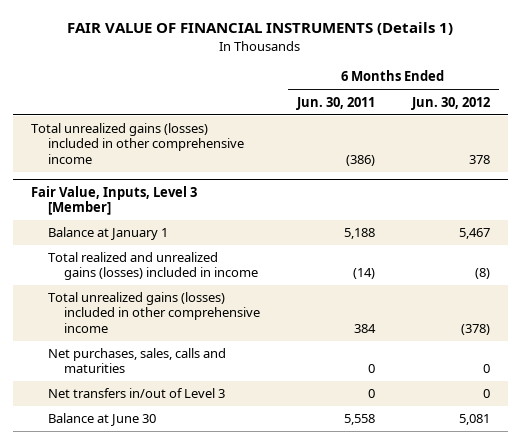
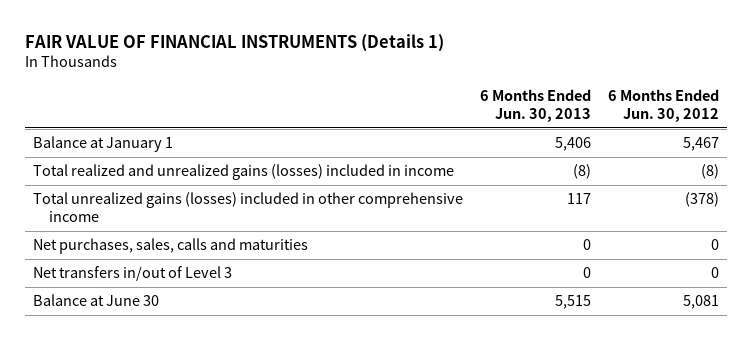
[296,96,376,110] Jun. 30, 2011 -> none
none -> [480,89,592,123] 6 Months Ended Jun. 30, 2013
[31,123,244,164] Total unrealized gains (losses) included in other comprehensive income -> none
[31,185,198,216] Fair Value, Inputs, Level 3 [Member] -> none

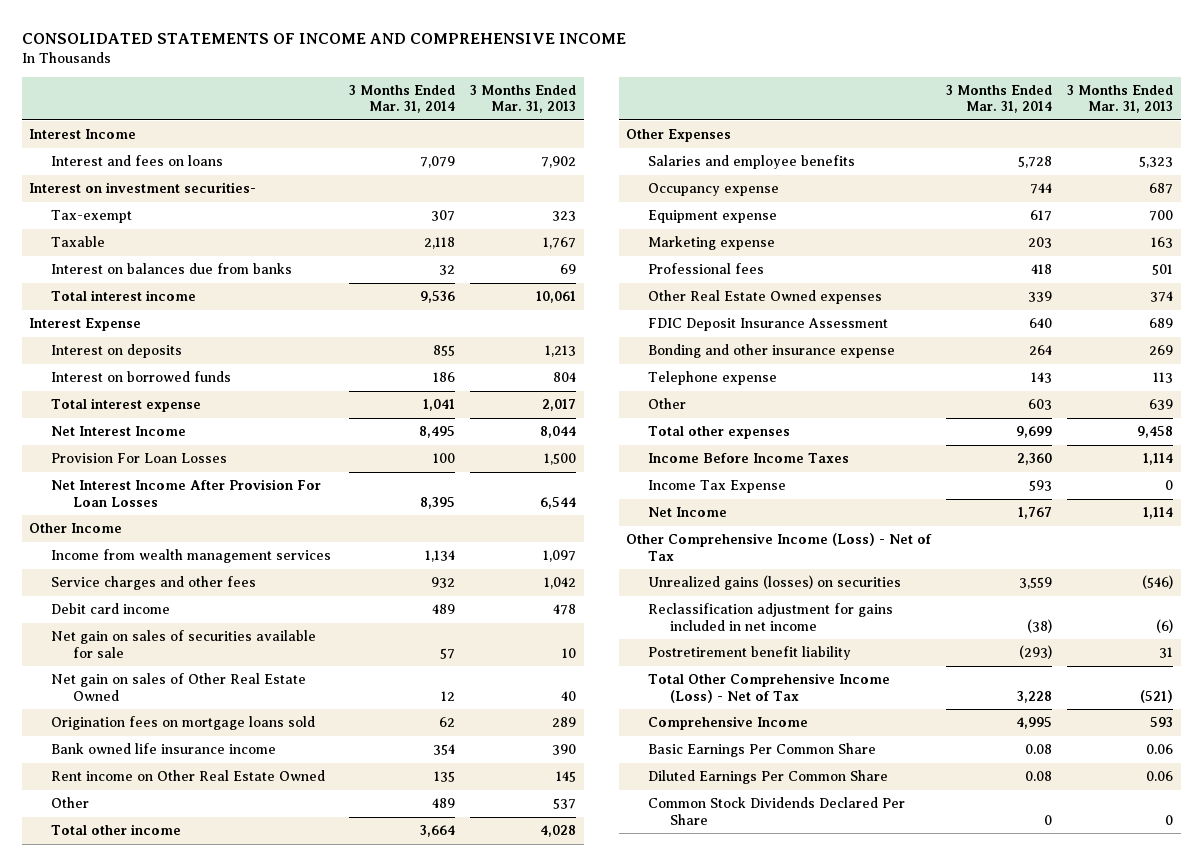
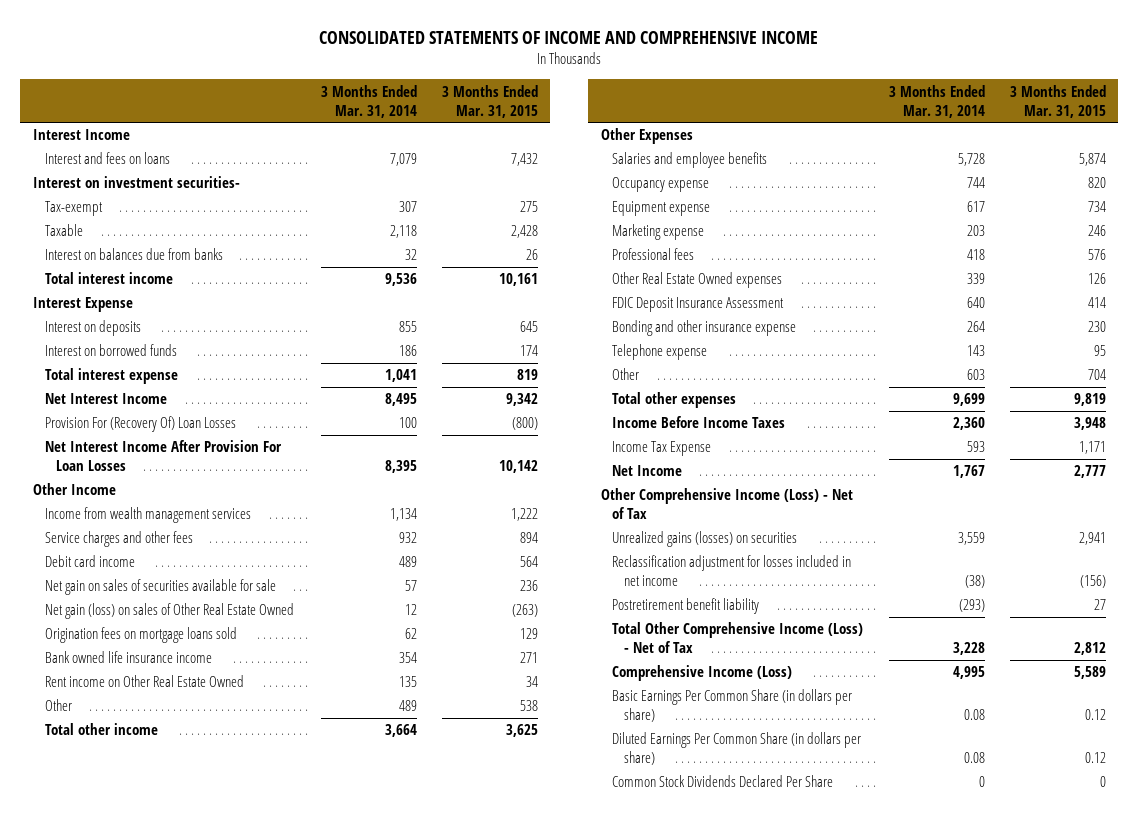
[470,84,577,114] 3 Months Ended Mar. 31, 2013 -> none
none -> [441,84,538,118] 3 Months Ended Mar. 31, 2015
[51,453,228,464] Provision For Loan Losses -> [44,416,236,433] Provision For (Recovery Of) Loan Losses
[51,673,307,701] Net gain on sales of Other Real Estate Owned -> [44,603,294,620] Net gain (loss) on sales of Other Real Estate Owned
[647,603,893,631] Reclassification adjustment for gains included in net income -> [612,555,852,587] Reclassification adjustment for losses included in net income
[647,716,808,731] Comprehensive Income -> [612,665,793,682] Comprehensive Income (Loss)
[647,743,876,758] Basic Earnings Per Common Share -> [612,689,853,723] Basic Earnings Per Common Share (in dollars per share)
[647,770,888,785] Diluted Earnings Per Common Share -> [612,732,862,766] Diluted Earnings Per Common Share (in dollars per share)

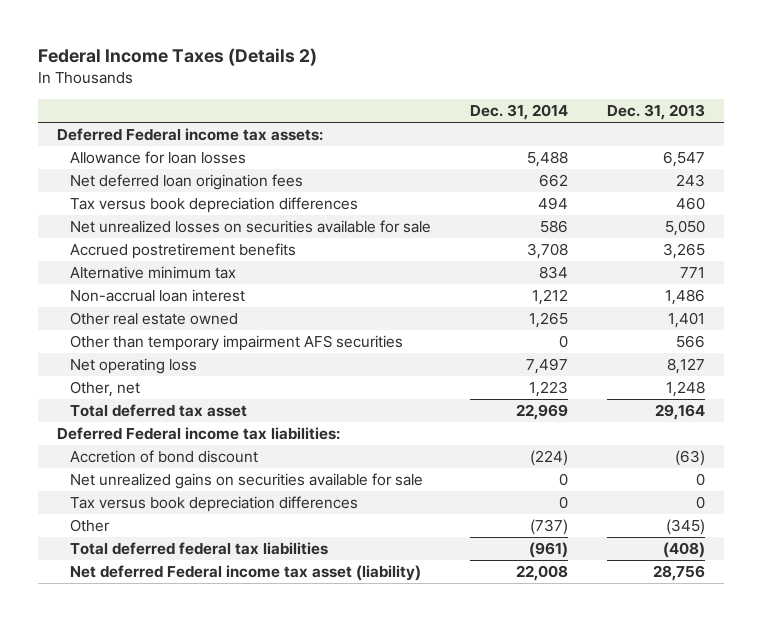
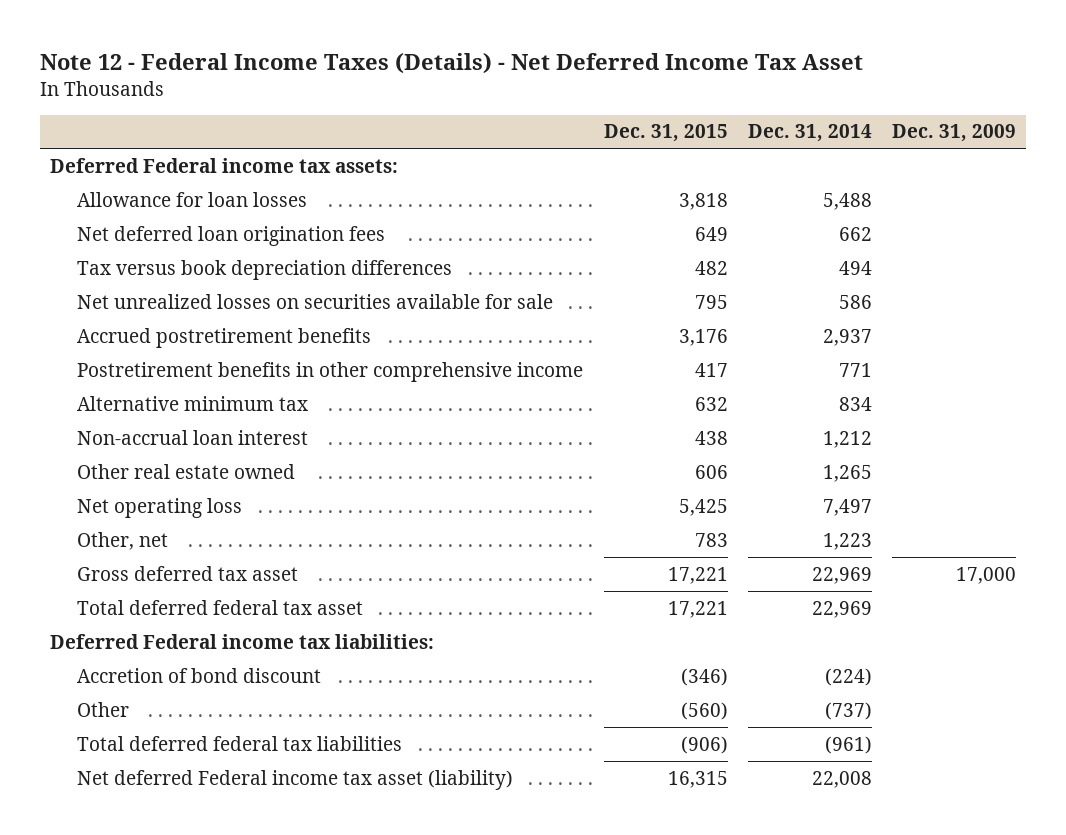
[37,48,317,67] Federal Income Taxes (Details 2) -> [40,52,864,74] Note 12 - Federal Income Taxes (Details) - Net Deferred Income Tax Asset
[606,104,705,121] Dec. 31, 2013 -> none
none -> [603,124,728,143] Dec. 31, 2015
none -> [891,124,1016,143] Dec. 31, 2009
[527,243,569,260] 3,708 -> [822,328,872,346] 2,937
none -> [77,361,584,382] Postretirement benefits in other comprehensive income
[70,335,404,352] Other than temporary impairment AFS securities -> none
none -> [77,565,299,581] Gross deferred tax asset
[70,404,248,418] Total deferred tax asset -> [77,599,364,615] Total deferred federal tax asset
[70,473,424,490] Net unrealized gains on securities available for sale -> none
[70,496,359,513] Tax versus book depreciation differences -> none

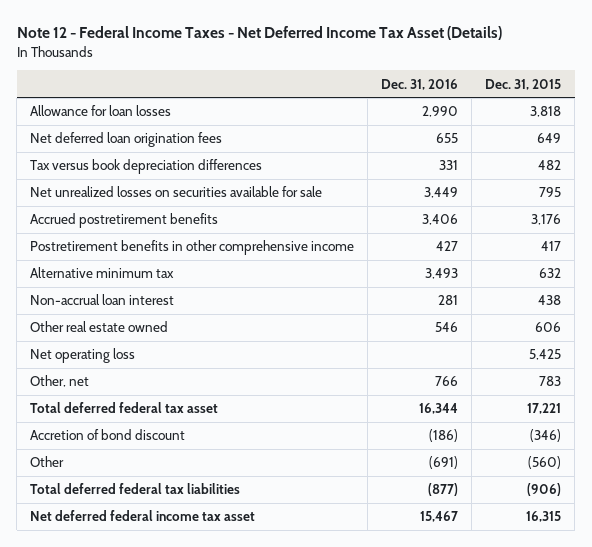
[40,52,864,74] Note 12 - Federal Income Taxes (Details) - Net Deferred Income Tax Asset -> [16,26,502,41] Note 12 - Federal Income Taxes - Net Deferred Income Tax Asset (Details)
[747,124,872,143] Dec. 31, 2014 -> none
[891,124,1016,143] Dec. 31, 2009 -> none
none -> [381,78,459,90] Dec. 31, 2016
[50,157,399,173] Deferred Federal income tax assets: -> none
[77,565,299,581] Gross deferred tax asset -> none
[50,633,435,649] Deferred Federal income tax liabilities: -> none
[77,769,514,790] Net deferred Federal income tax asset (liability) -> [30,510,256,522] Net deferred federal income tax asset

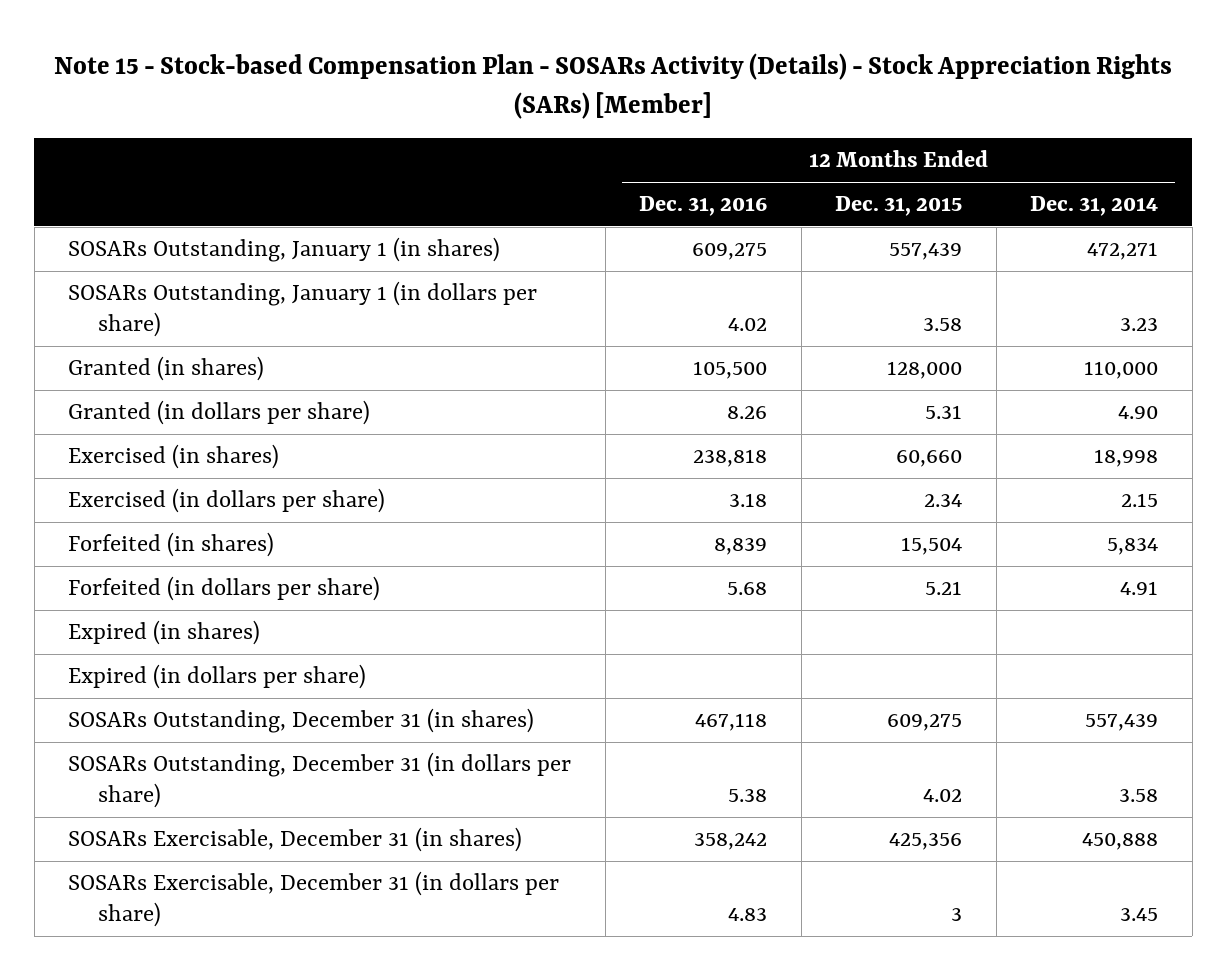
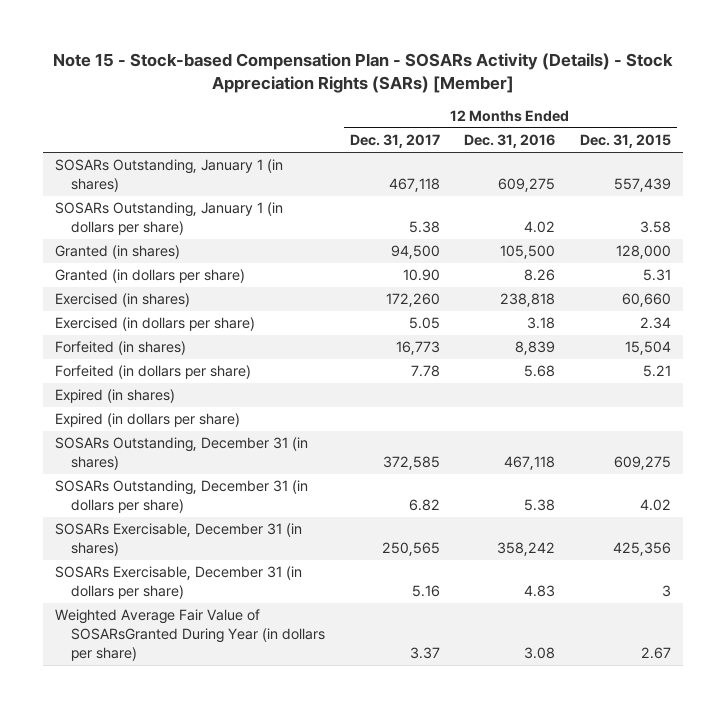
[1030,196,1159,217] Dec. 31, 2014 -> none
none -> [349,134,440,149] Dec. 31, 2017
none -> [55,609,326,661] Weighted Average Fair Value of SOSARsGranted During Year (in dollars per share)

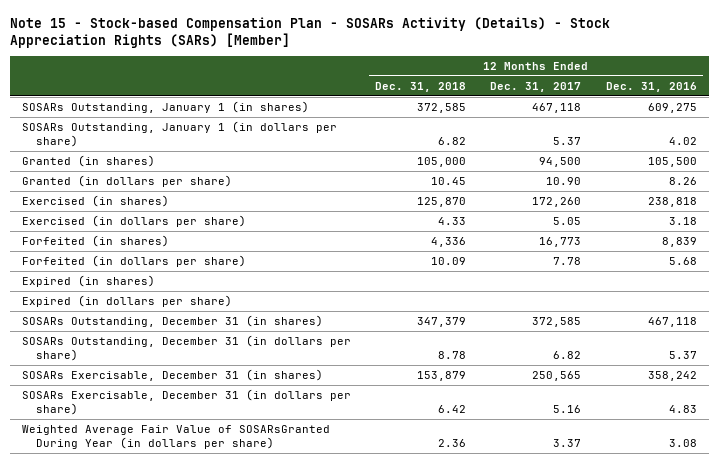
[579,134,671,149] Dec. 31, 2015 -> none
none -> [375,81,467,92] Dec. 31, 2018
[408,221,440,234] 5.38 -> [553,136,582,145] 5.37
[524,499,556,512] 5.38 -> [668,350,697,359] 5.37

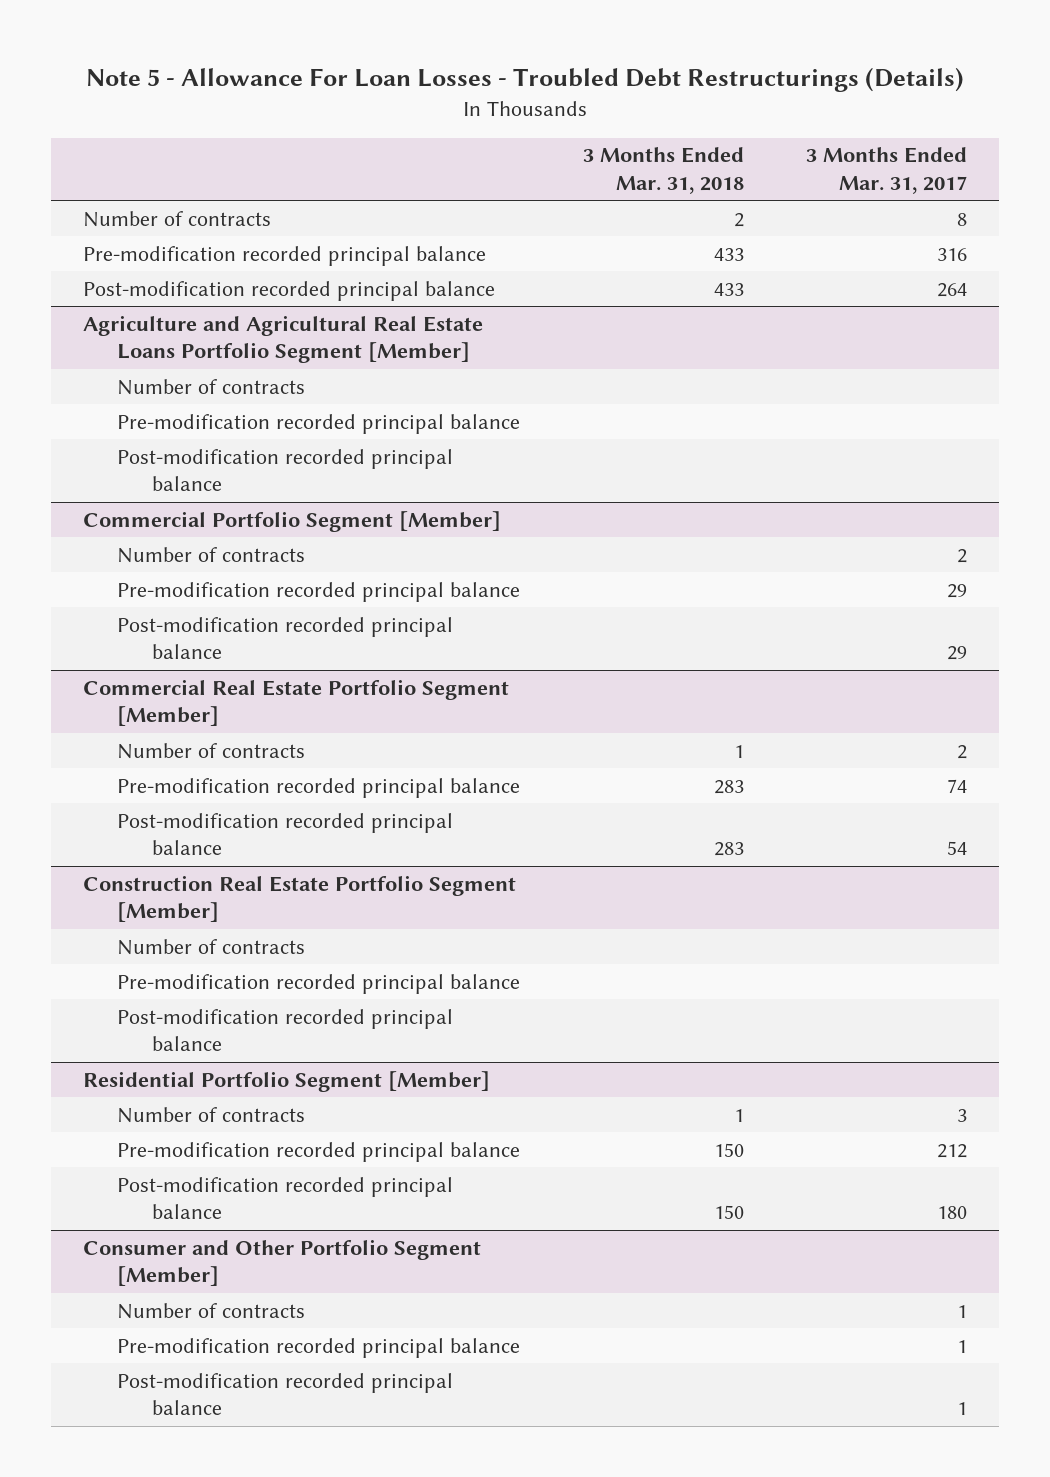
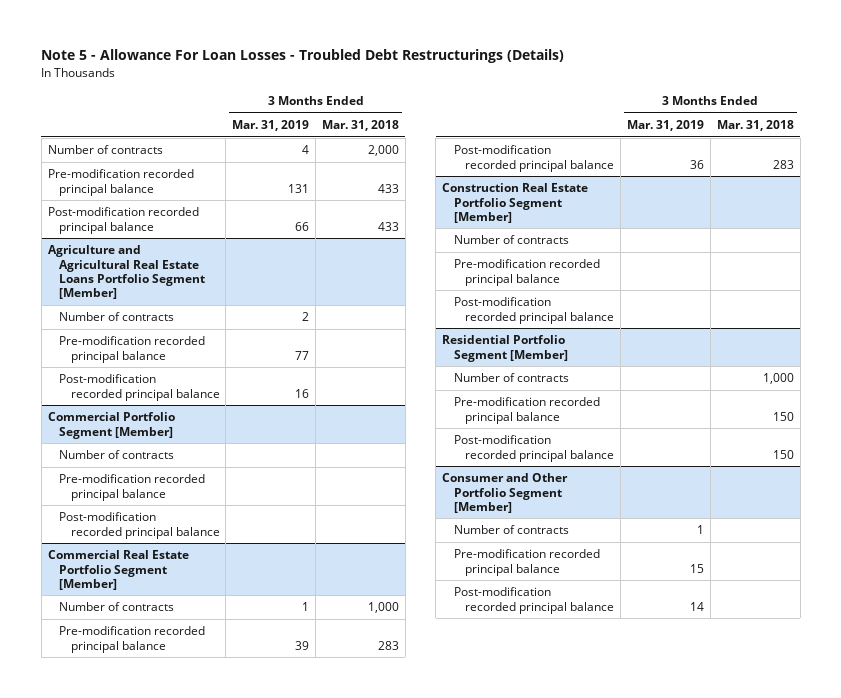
[806,147,968,194] 3 Months Ended Mar. 31, 2017 -> none
none -> [232,120,310,132] Mar. 31, 2019
[733,212,744,227] 2 -> [368,145,400,157] 2,000
[733,744,744,758] 1 -> [368,602,400,614] 1,000
[733,1108,744,1122] 1 -> [762,373,794,385] 1,000

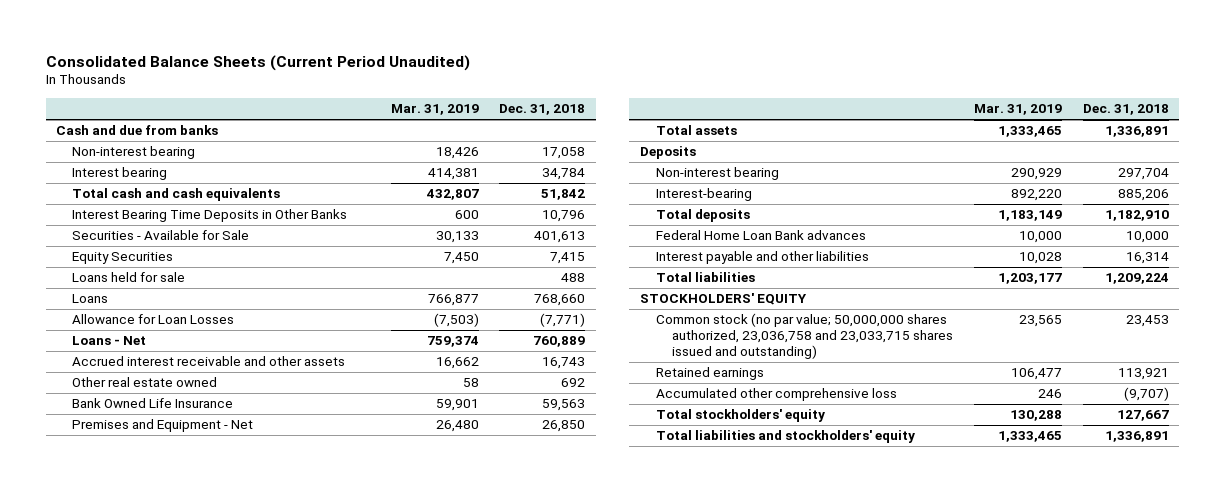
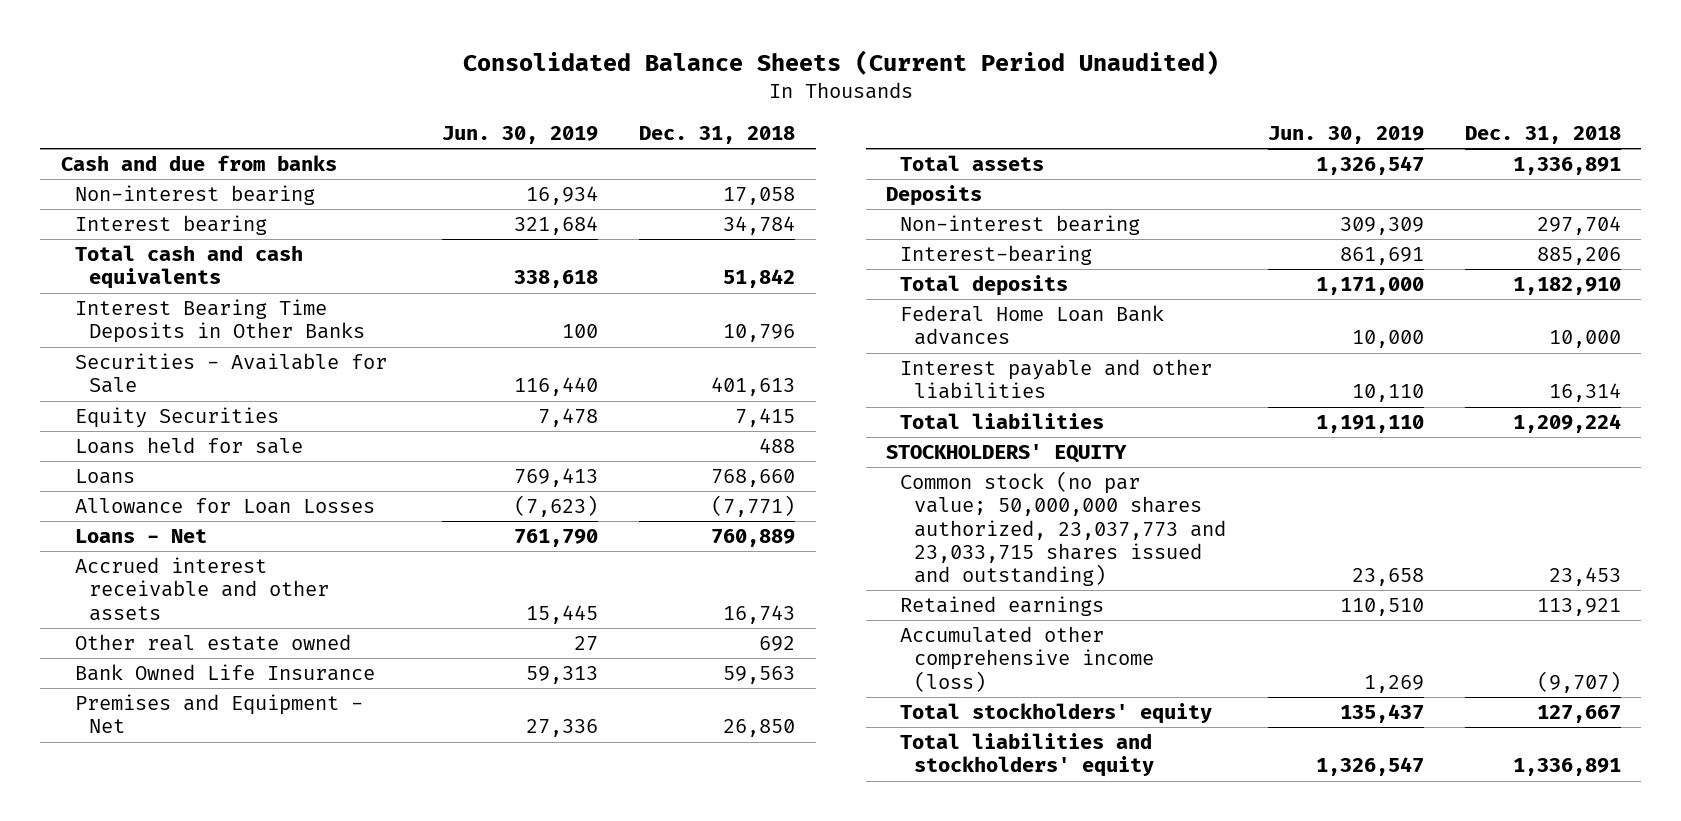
[390,104,479,116] Mar. 31, 2019 -> none
none -> [441,125,598,144] Jun. 30, 2019
[655,313,953,360] Common stock (no par value; 50,000,000 shares authorized, 23,036,758 and 23,033,715 shares issued and outstanding) -> [900,471,1227,586] Common stock (no par value; 50,000,000 shares authorized, 23,037,773 and 23,033,715 shares issued and outstanding)
[655,388,897,402] Accumulated other comprehensive loss -> [900,626,1155,692] Accumulated other comprehensive income (loss)

